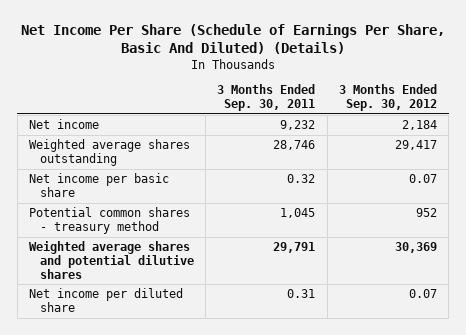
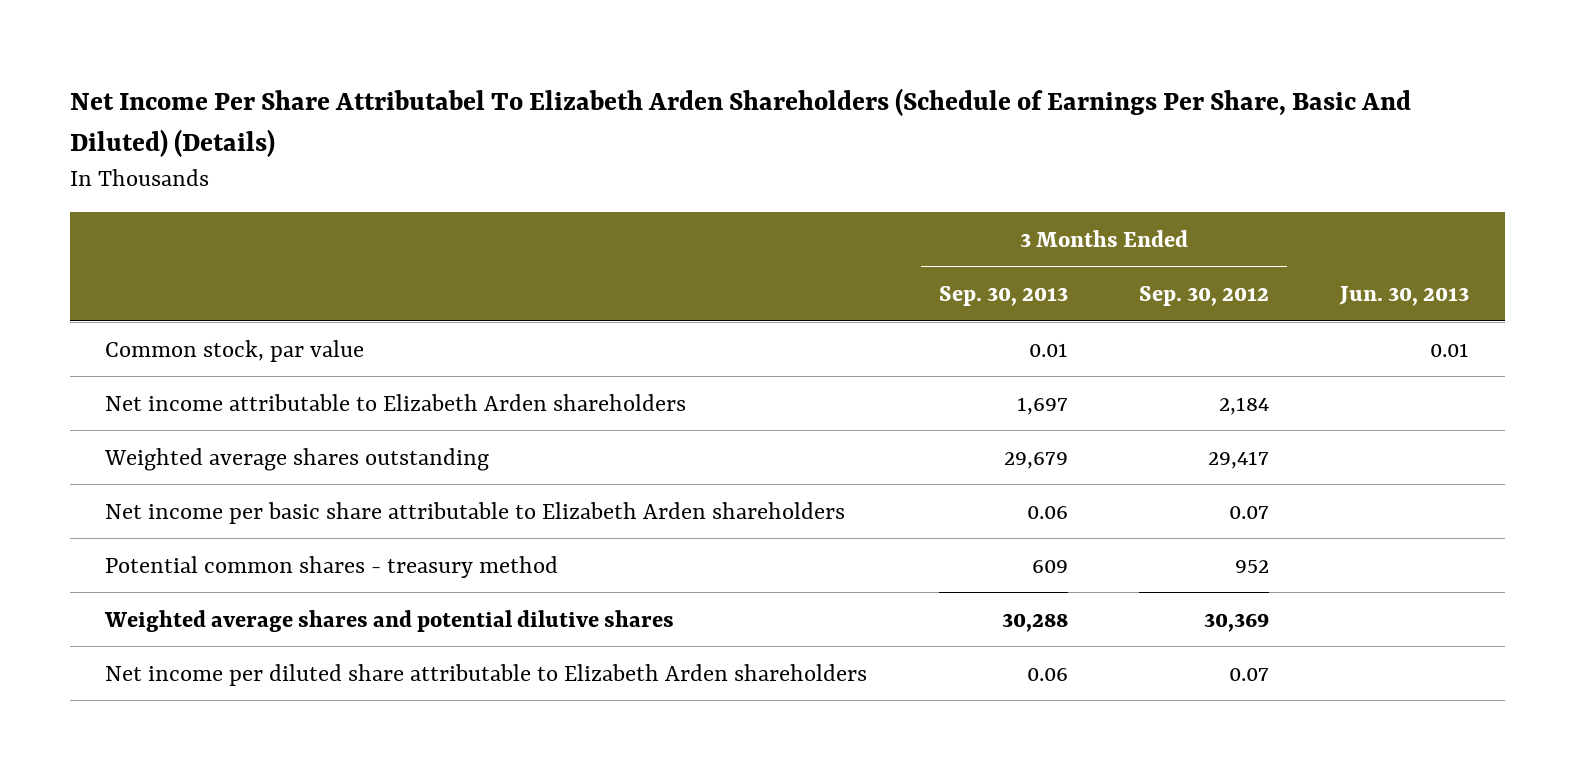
[21,24,446,55] Net Income Per Share (Schedule of Earnings Per Share, Basic And Diluted) (Details) -> [69,88,1411,157] Net Income Per Share Attributabel To Elizabeth Arden Shareholders (Schedule of Earnings Per Share, Basic And Diluted) (Details)
[217,84,316,112] 3 Months Ended Sep. 30, 2011 -> none
none -> [938,286,1068,307] Sep. 30, 2013
none -> [1339,286,1470,307] Jun. 30, 2013
none -> [105,339,365,362] Common stock, par value
[28,119,99,130] Net income -> [105,393,687,411] Net income attributable to Elizabeth Arden shareholders
[28,173,169,197] Net income per basic share -> [105,501,846,524] Net income per basic share attributable to Elizabeth Arden shareholders
[28,288,183,312] Net income per diluted share -> [105,663,868,686] Net income per diluted share attributable to Elizabeth Arden shareholders

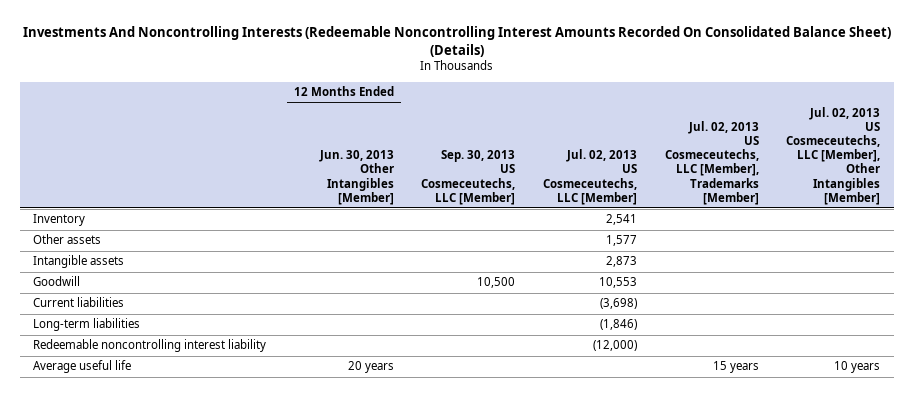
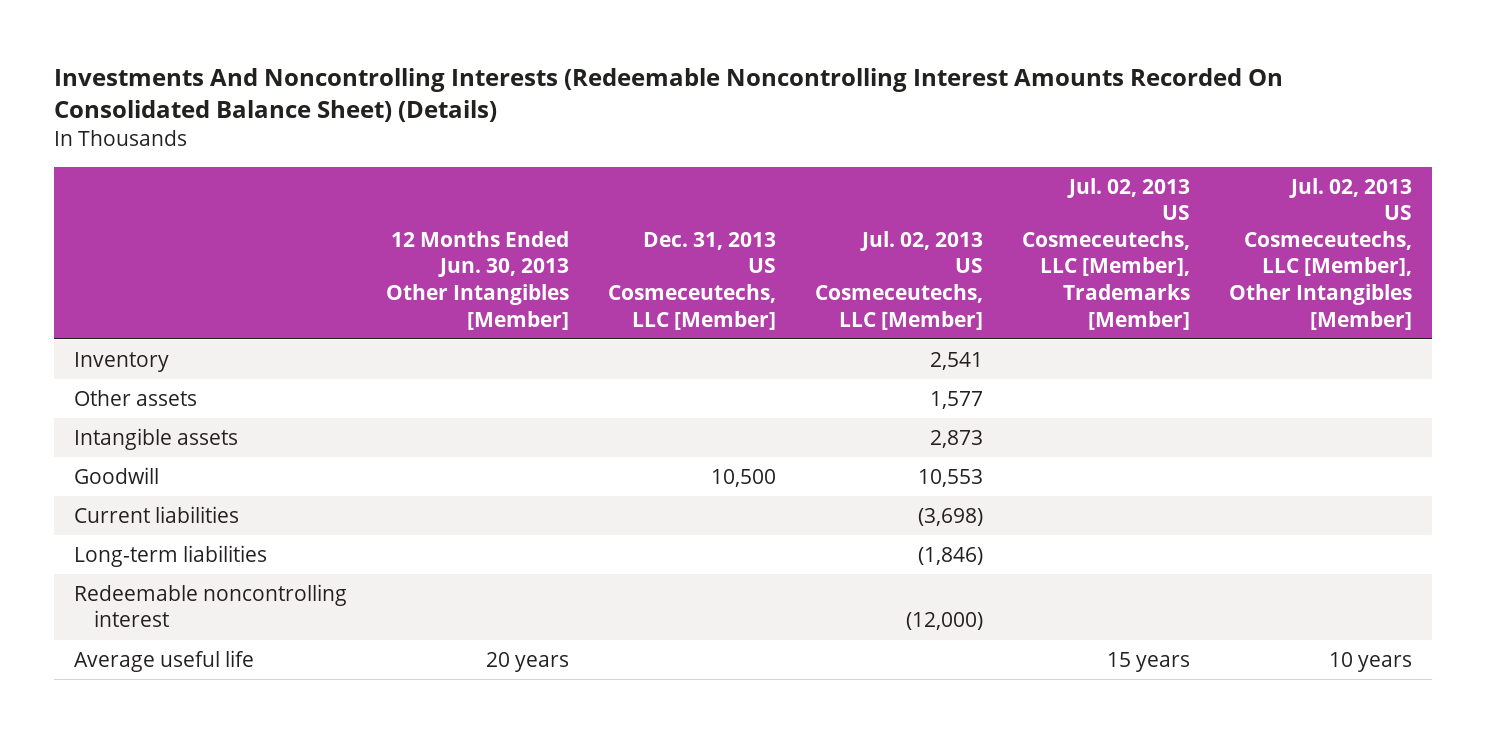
[421,150,516,205] Sep. 30, 2013 US Cosmeceutechs, LLC [Member] -> none
none -> [607,231,776,330] Dec. 31, 2013 US Cosmeceutechs, LLC [Member]
[33,339,267,353] Redeemable noncontrolling interest liability -> [73,583,347,628] Redeemable noncontrolling interest

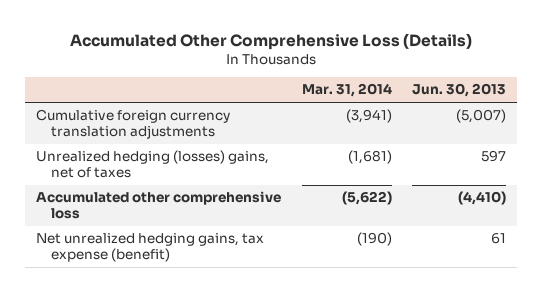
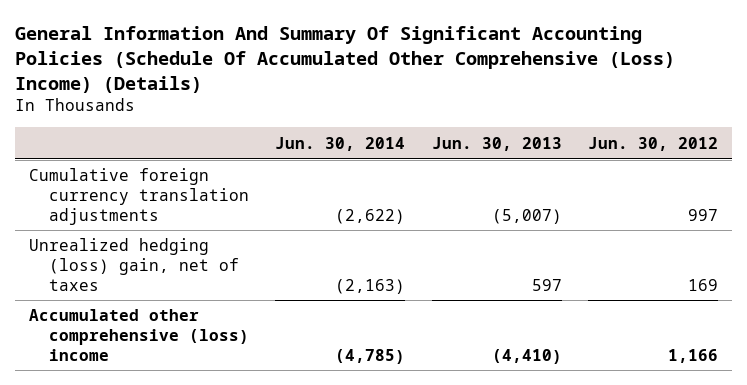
[70,32,473,50] Accumulated Other Comprehensive Loss (Details) -> [15,26,676,93] General Information And Summary Of Significant Accounting Policies (Schedule Of Accumulated Other Comprehensive (Loss) Income) (Details)
[301,83,392,98] Mar. 31, 2014 -> none
none -> [275,136,406,151] Jun. 30, 2014
none -> [588,136,719,151] Jun. 30, 2012
[35,233,264,263] Net unrealized hedging gains, tax expense (benefit) -> none
[35,150,269,179] Unrealized hedging (losses) gains, net of taxes -> [28,238,239,291] Unrealized hedging (loss) gain, net of taxes
[35,191,281,220] Accumulated other comprehensive loss -> [28,309,249,361] Accumulated other comprehensive (loss) income

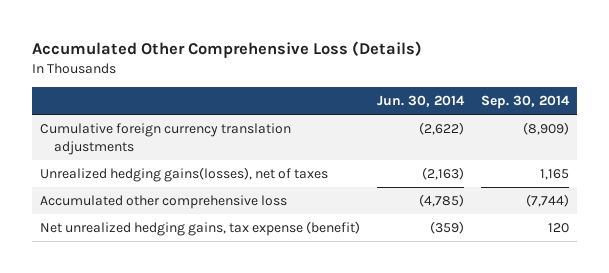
[15,26,676,93] General Information And Summary Of Significant Accounting Policies (Schedule Of Accumulated Other Comprehensive (Loss) Income) (Details) -> [31,40,422,58] Accumulated Other Comprehensive Loss (Details)
[431,136,562,151] Jun. 30, 2013 -> none
[588,136,719,151] Jun. 30, 2012 -> none
none -> [481,95,571,110] Sep. 30, 2014
[28,238,239,291] Unrealized hedging (loss) gain, net of taxes -> [40,167,329,183] Unrealized hedging gains(losses), net of taxes
[28,309,249,361] Accumulated other comprehensive (loss) income -> [40,195,288,210] Accumulated other comprehensive loss
none -> [40,221,361,237] Net unrealized hedging gains, tax expense (benefit)

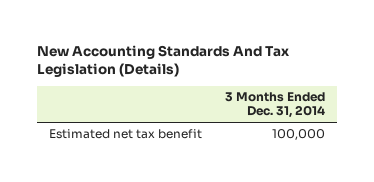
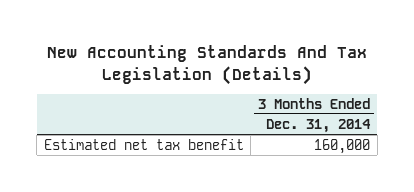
[272,129,326,141] 100,000 -> [313,139,370,155] 160,000

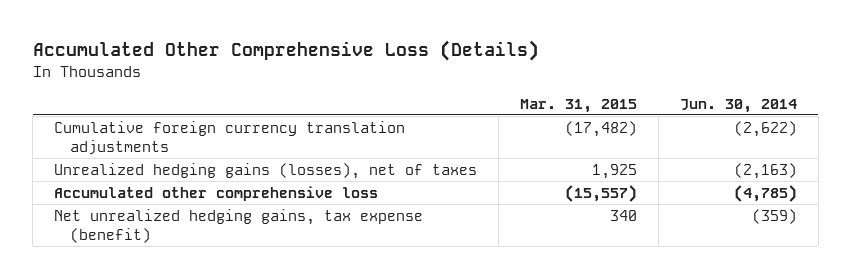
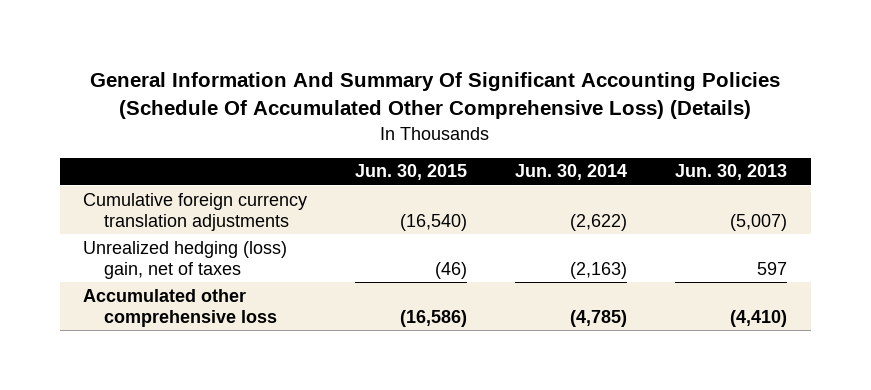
[32,40,539,62] Accumulated Other Comprehensive Loss (Details) -> [90,72,781,120] General Information And Summary Of Significant Accounting Policies (Schedule Of Accumulated Other Comprehensive Loss) (Details)
[519,98,637,113] Mar. 31, 2015 -> none
none -> [355,164,468,181] Jun. 30, 2015
none -> [675,164,788,181] Jun. 30, 2013
[54,162,478,179] Unrealized hedging gains (losses), net of taxes -> [83,240,288,280] Unrealized hedging (loss) gain, net of taxes
[54,208,424,243] Net unrealized hedging gains, tax expense (benefit) -> none

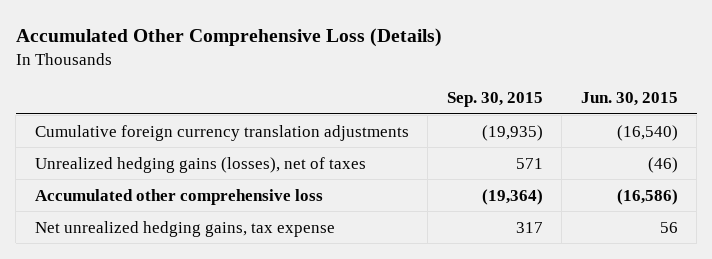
[90,72,781,120] General Information And Summary Of Significant Accounting Policies (Schedule Of Accumulated Other Comprehensive Loss) (Details) -> [15,27,442,47] Accumulated Other Comprehensive Loss (Details)
[515,164,628,181] Jun. 30, 2014 -> none
[675,164,788,181] Jun. 30, 2013 -> none
none -> [446,92,543,108] Sep. 30, 2015
[83,240,288,280] Unrealized hedging (loss) gain, net of taxes -> [34,156,366,173] Unrealized hedging gains (losses), net of taxes
none -> [34,220,335,237] Net unrealized hedging gains, tax expense

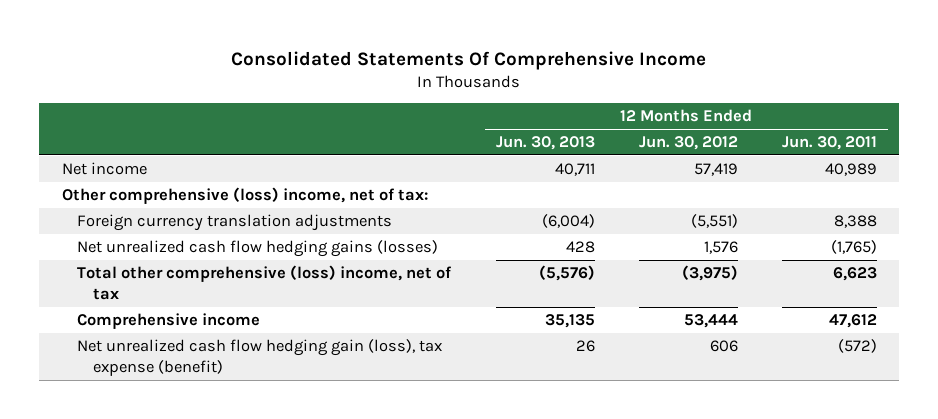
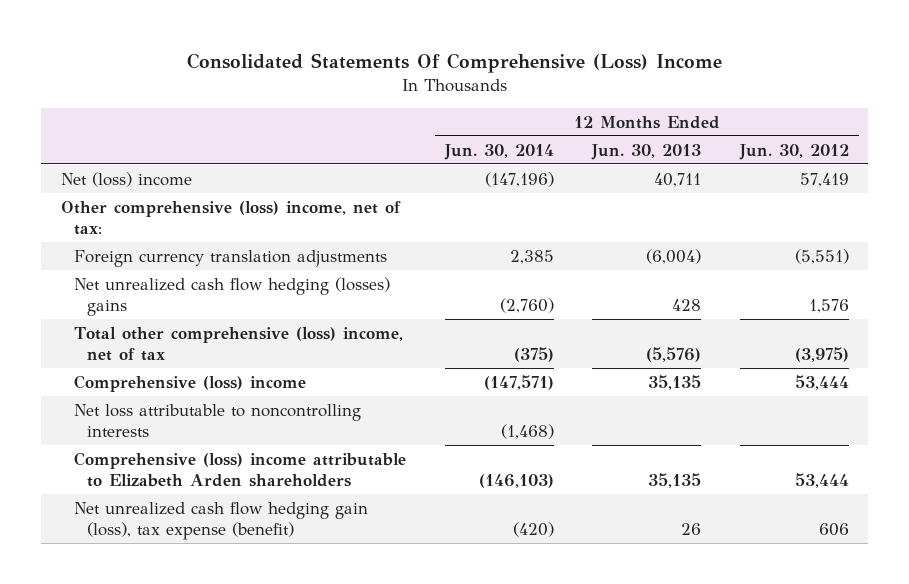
[231,50,707,70] Consolidated Statements Of Comprehensive Income -> [186,52,722,73] Consolidated Statements Of Comprehensive (Loss) Income
[781,136,877,151] Jun. 30, 2011 -> none
none -> [443,143,554,160] Jun. 30, 2014
[61,161,147,175] Net income -> [60,171,192,187] Net (loss) income
[77,239,439,257] Net unrealized cash flow hedging gains (losses) -> [73,276,390,317] Net unrealized cash flow hedging (losses) gains
none -> [73,374,306,392] Comprehensive (loss) income
none -> [73,403,361,438] Net loss attributable to noncontrolling interests
[77,312,261,329] Comprehensive income -> [73,451,406,488] Comprehensive (loss) income attributable to Elizabeth Arden shareholders

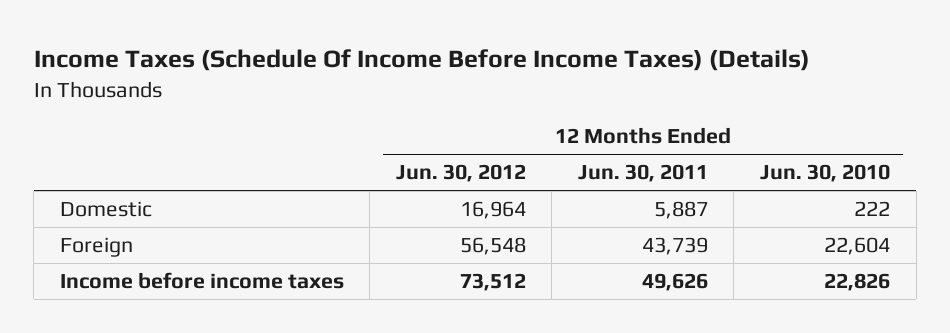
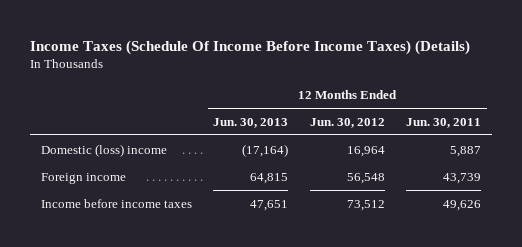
[760,164,891,183] Jun. 30, 2010 -> none
none -> [213,117,289,128] Jun. 30, 2013
[59,201,152,218] Domestic -> [40,143,167,157] Domestic (loss) income
[59,237,133,258] Foreign -> [40,172,126,184] Foreign income

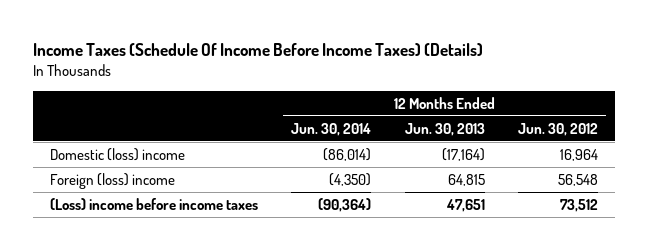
[406,117,482,128] Jun. 30, 2011 -> none
none -> [291,122,372,136] Jun. 30, 2014
[40,172,126,184] Foreign income -> [49,172,175,189] Foreign (loss) income
[40,198,192,208] Income before income taxes -> [49,197,258,210] (Loss) income before income taxes

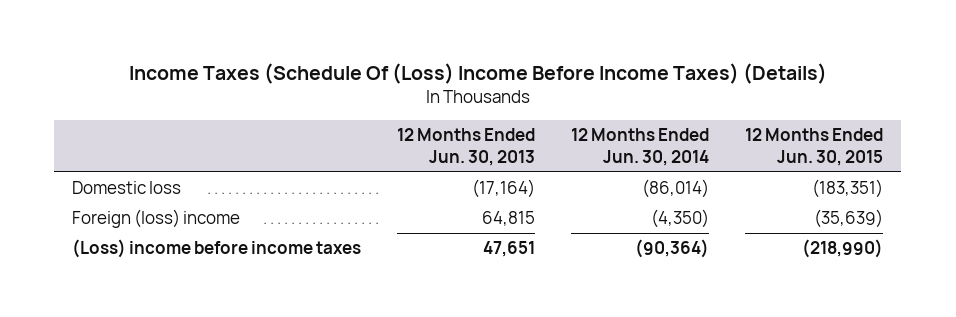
[32,42,483,56] Income Taxes (Schedule Of Income Before Income Taxes) (Details) -> [128,63,827,85] Income Taxes (Schedule Of (Loss) Income Before Income Taxes) (Details)
[518,122,599,136] Jun. 30, 2012 -> none
none -> [745,128,884,166] 12 Months Ended Jun. 30, 2015
[49,147,185,161] Domestic (loss) income -> [72,181,182,195] Domestic loss

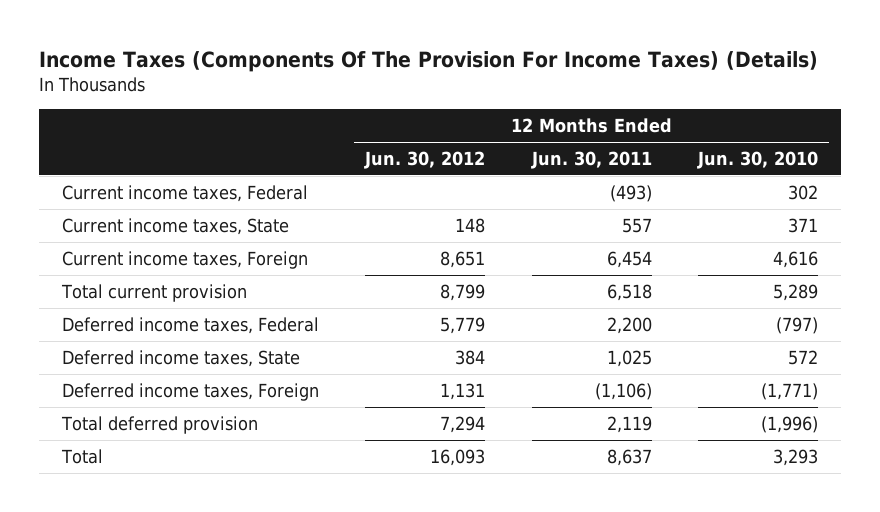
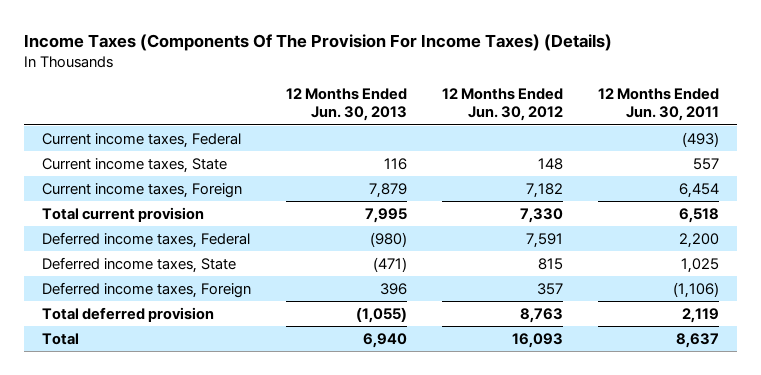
[696,150,818,169] Jun. 30, 2010 -> none
none -> [285,88,407,122] 12 Months Ended Jun. 30, 2013
[440,250,486,268] 8,651 -> [526,182,564,198] 7,182
[440,283,486,301] 8,799 -> [520,207,564,223] 7,330
[440,316,486,334] 5,779 -> [526,232,564,248] 7,591
[455,349,486,365] 384 -> [538,257,564,270] 815
[440,382,486,400] 1,131 -> [537,282,564,295] 357
[440,415,486,433] 7,294 -> [520,307,564,323] 8,763

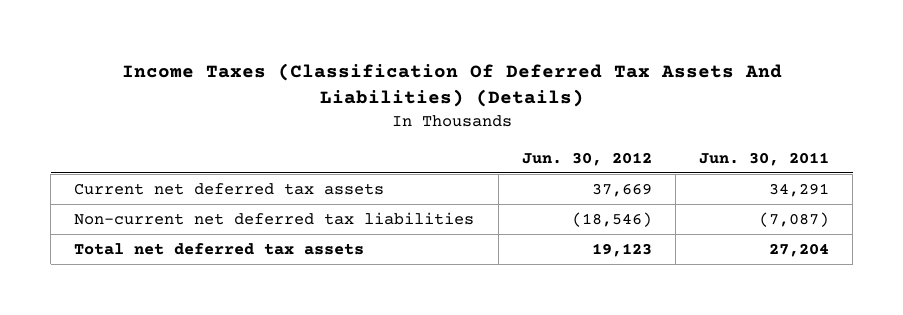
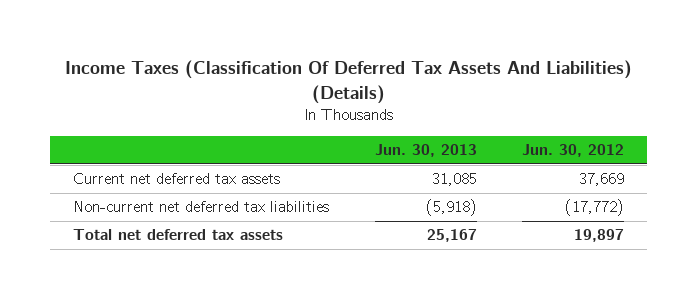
[699,151,830,166] Jun. 30, 2011 -> none
none -> [374,144,477,158] Jun. 30, 2013
[571,212,652,228] (18,546) -> [565,199,625,217] (17,772)
[591,243,652,258] 19,123 -> [574,229,625,243] 19,897

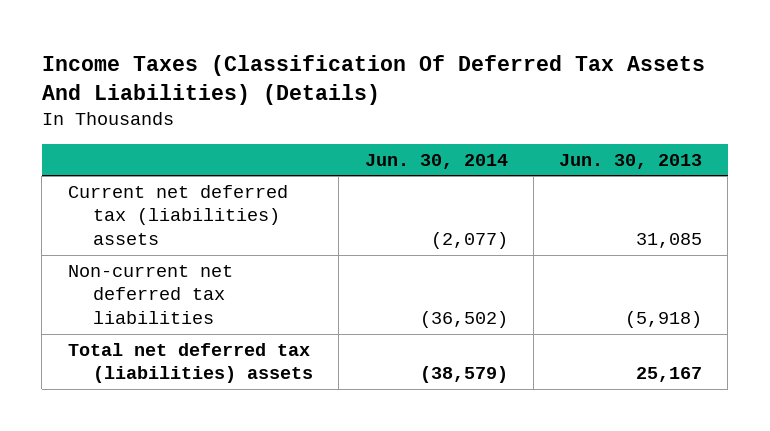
[522,144,625,158] Jun. 30, 2012 -> none
none -> [364,153,508,169] Jun. 30, 2014
[72,173,280,185] Current net deferred tax assets -> [67,184,288,246] Current net deferred tax (liabilities) assets
[72,229,283,241] Total net deferred tax assets -> [67,342,313,384] Total net deferred tax (liabilities) assets

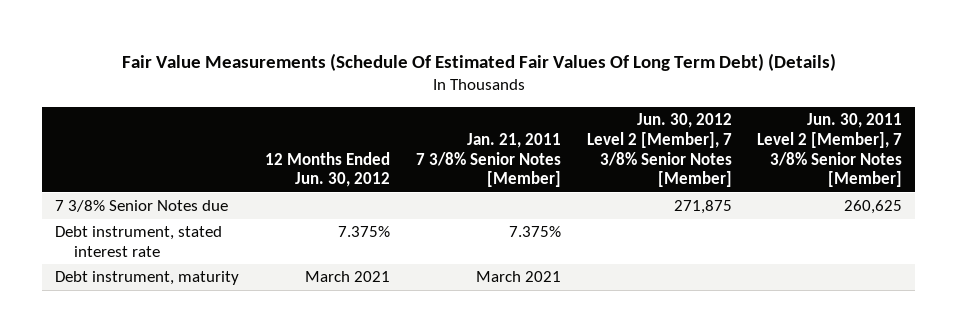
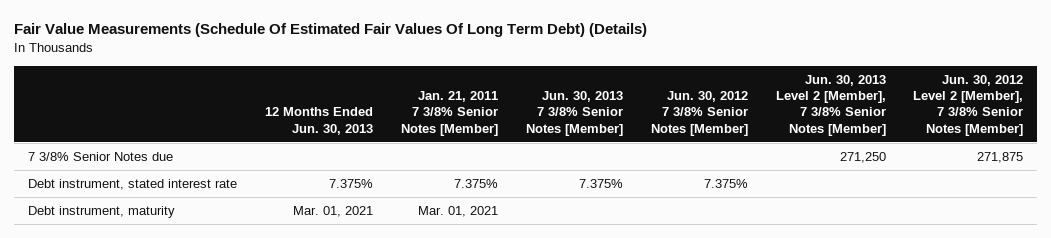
[264,151,390,188] 12 Months Ended Jun. 30, 2012 -> none
[757,113,903,188] Jun. 30, 2011 Level 2 [Member], 7 3/8% Senior Notes [Member] -> none
none -> [264,107,373,135] 12 Months Ended Jun. 30, 2013
none -> [525,90,623,136] Jun. 30, 2013 7 3/8% Senior Notes [Member]
none -> [650,90,748,136] Jun. 30, 2012 7 3/8% Senior Notes [Member]
none -> [775,74,886,136] Jun. 30, 2013 Level 2 [Member], 7 3/8% Senior Notes [Member]
[475,271,561,283] March 2021 -> [417,205,498,217] Mar. 01, 2021

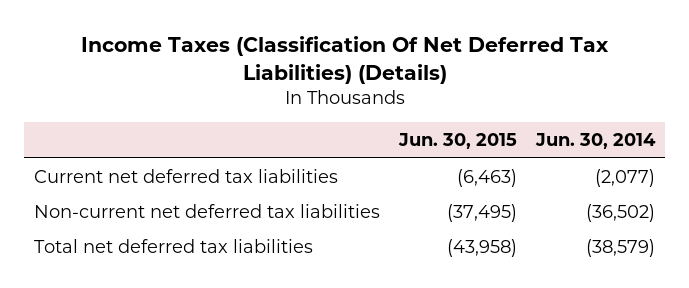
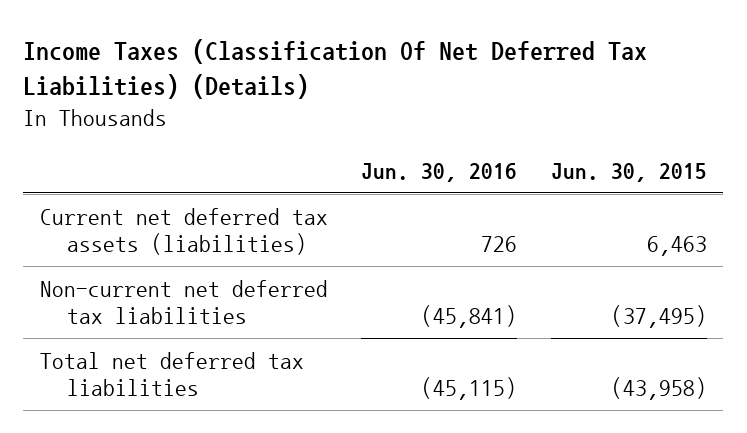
[535,133,657,150] Jun. 30, 2014 -> none
none -> [361,162,518,182] Jun. 30, 2016
[33,169,338,184] Current net deferred tax liabilities -> [40,207,329,256] Current net deferred tax assets (liabilities)
[457,169,518,188] (6,463) -> [646,236,707,257] 6,463

